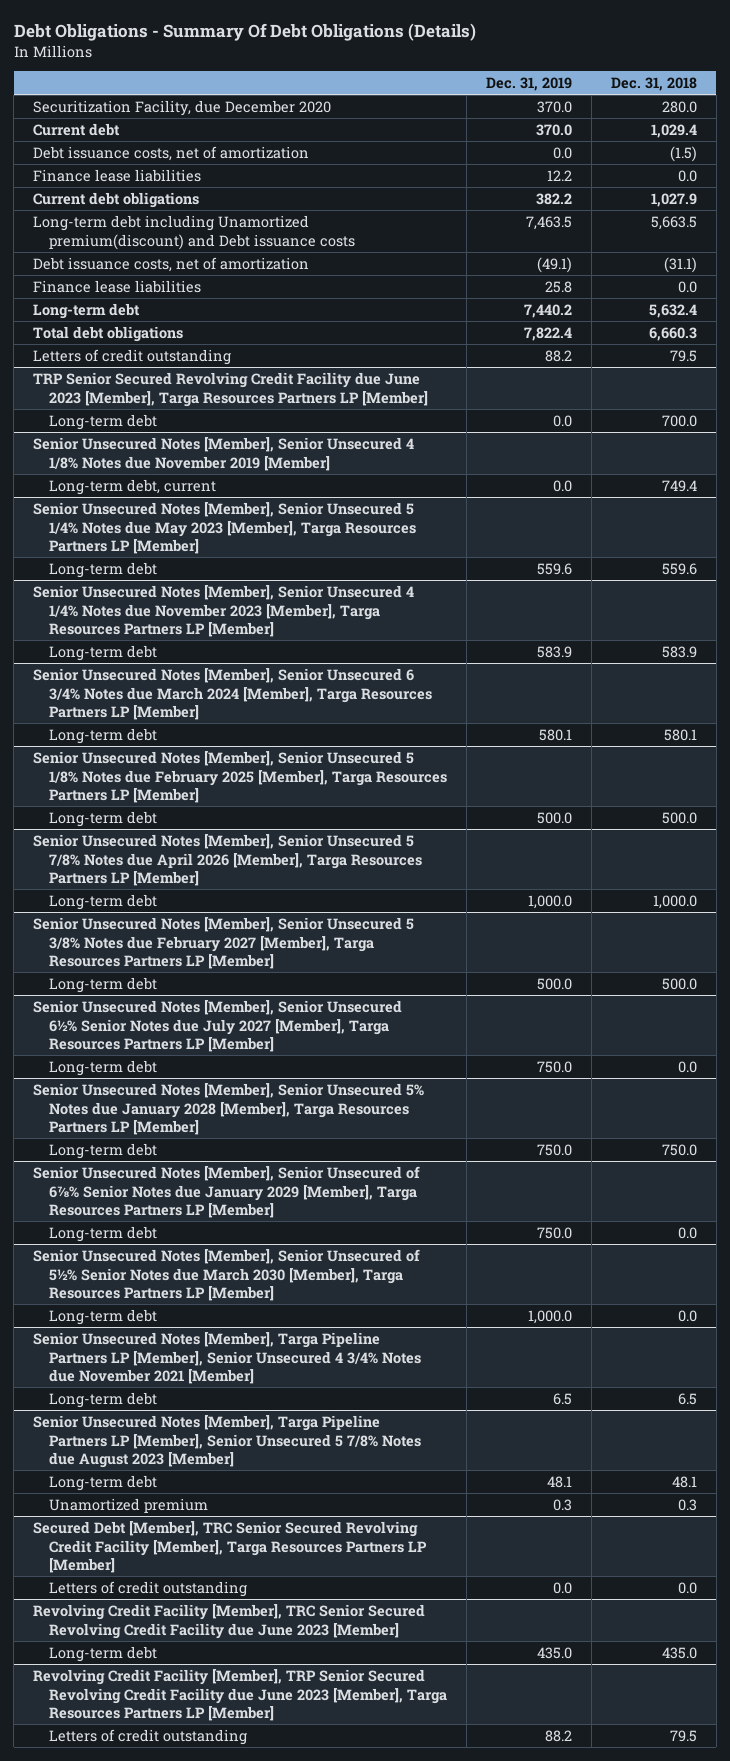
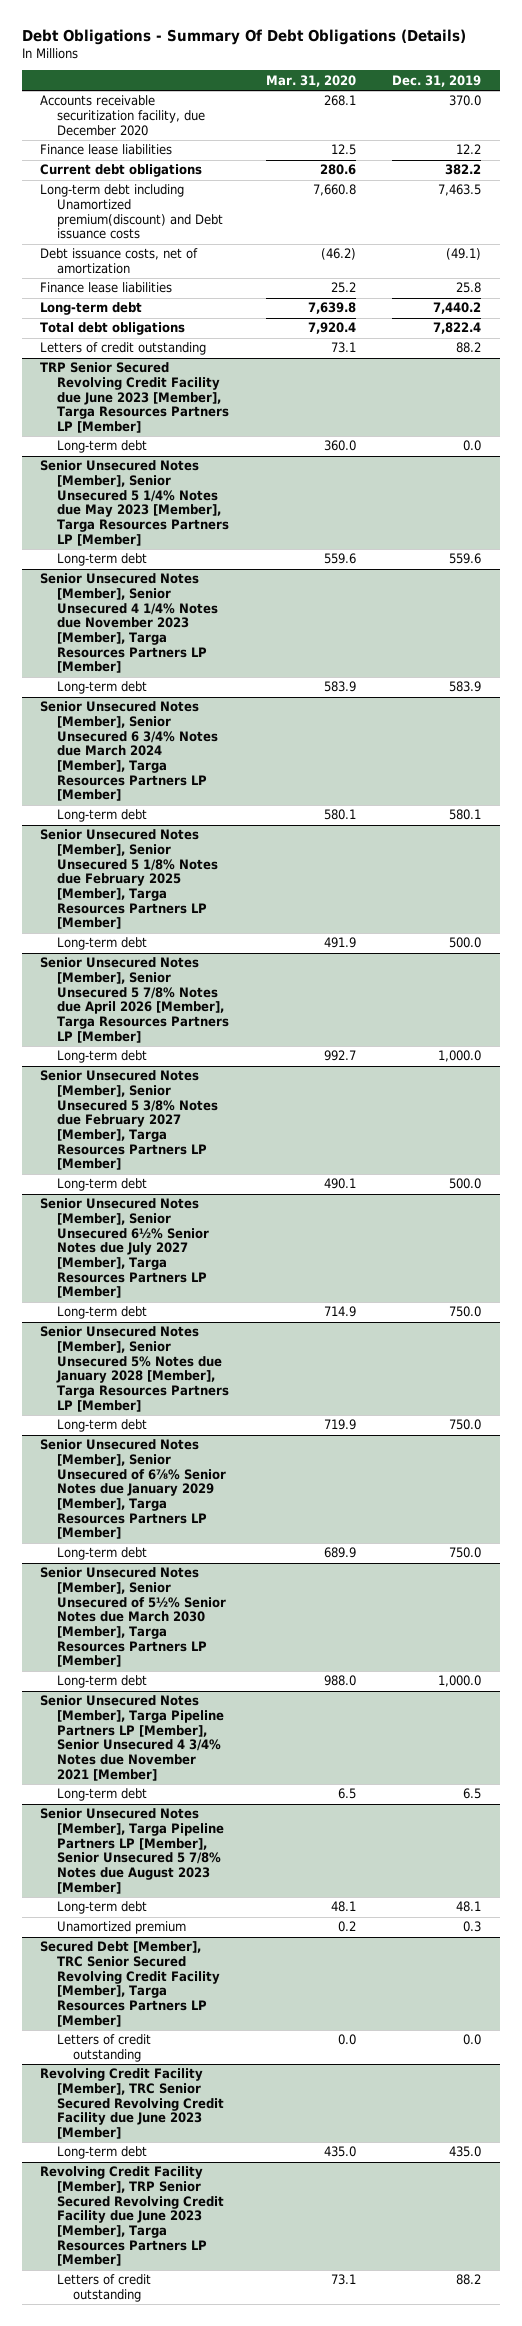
[610,77,697,92] Dec. 31, 2018 -> none
none -> [265,74,356,87] Mar. 31, 2020
[33,122,121,136] Current debt -> none
[33,145,310,161] Debt issuance costs, net of amortization -> none
[33,99,332,116] Securitization Facility, due December 2020 -> [40,95,205,136] Accounts receivable securitization facility, due December 2020
[33,436,415,471] Senior Unsecured Notes [Member], Senior Unsecured 4 1/8% Notes due November 2019 [Member] -> none
[49,478,217,495] Long-term debt, current -> none

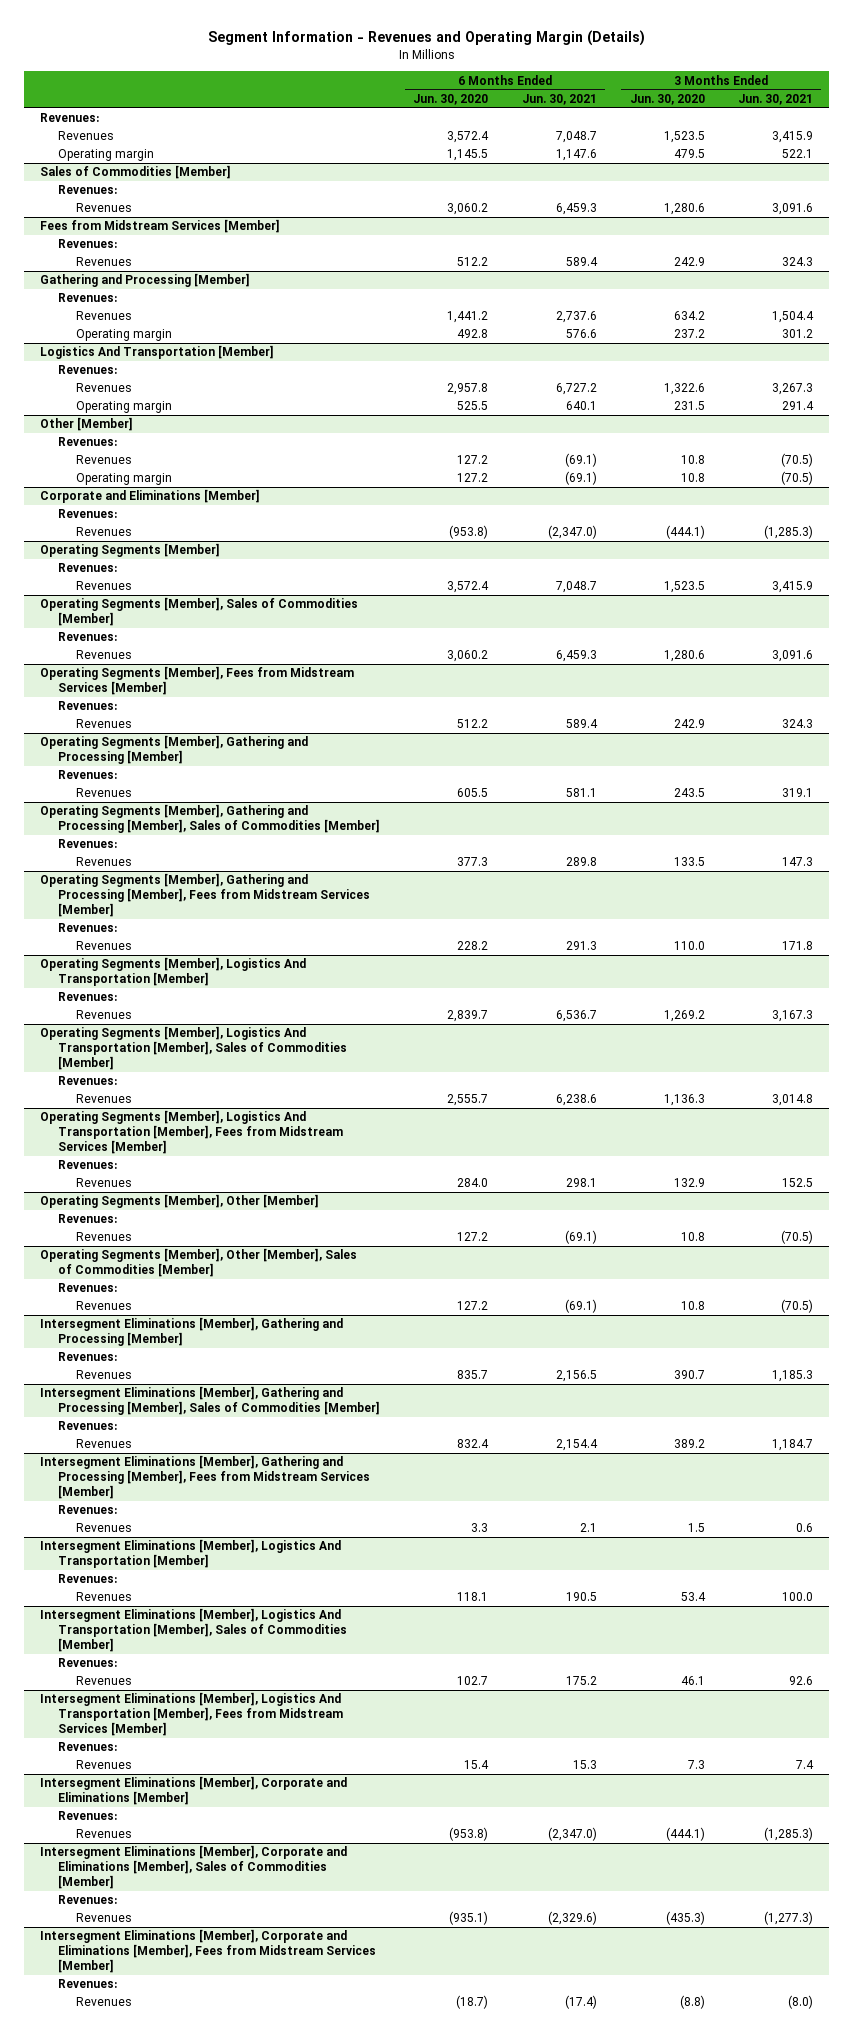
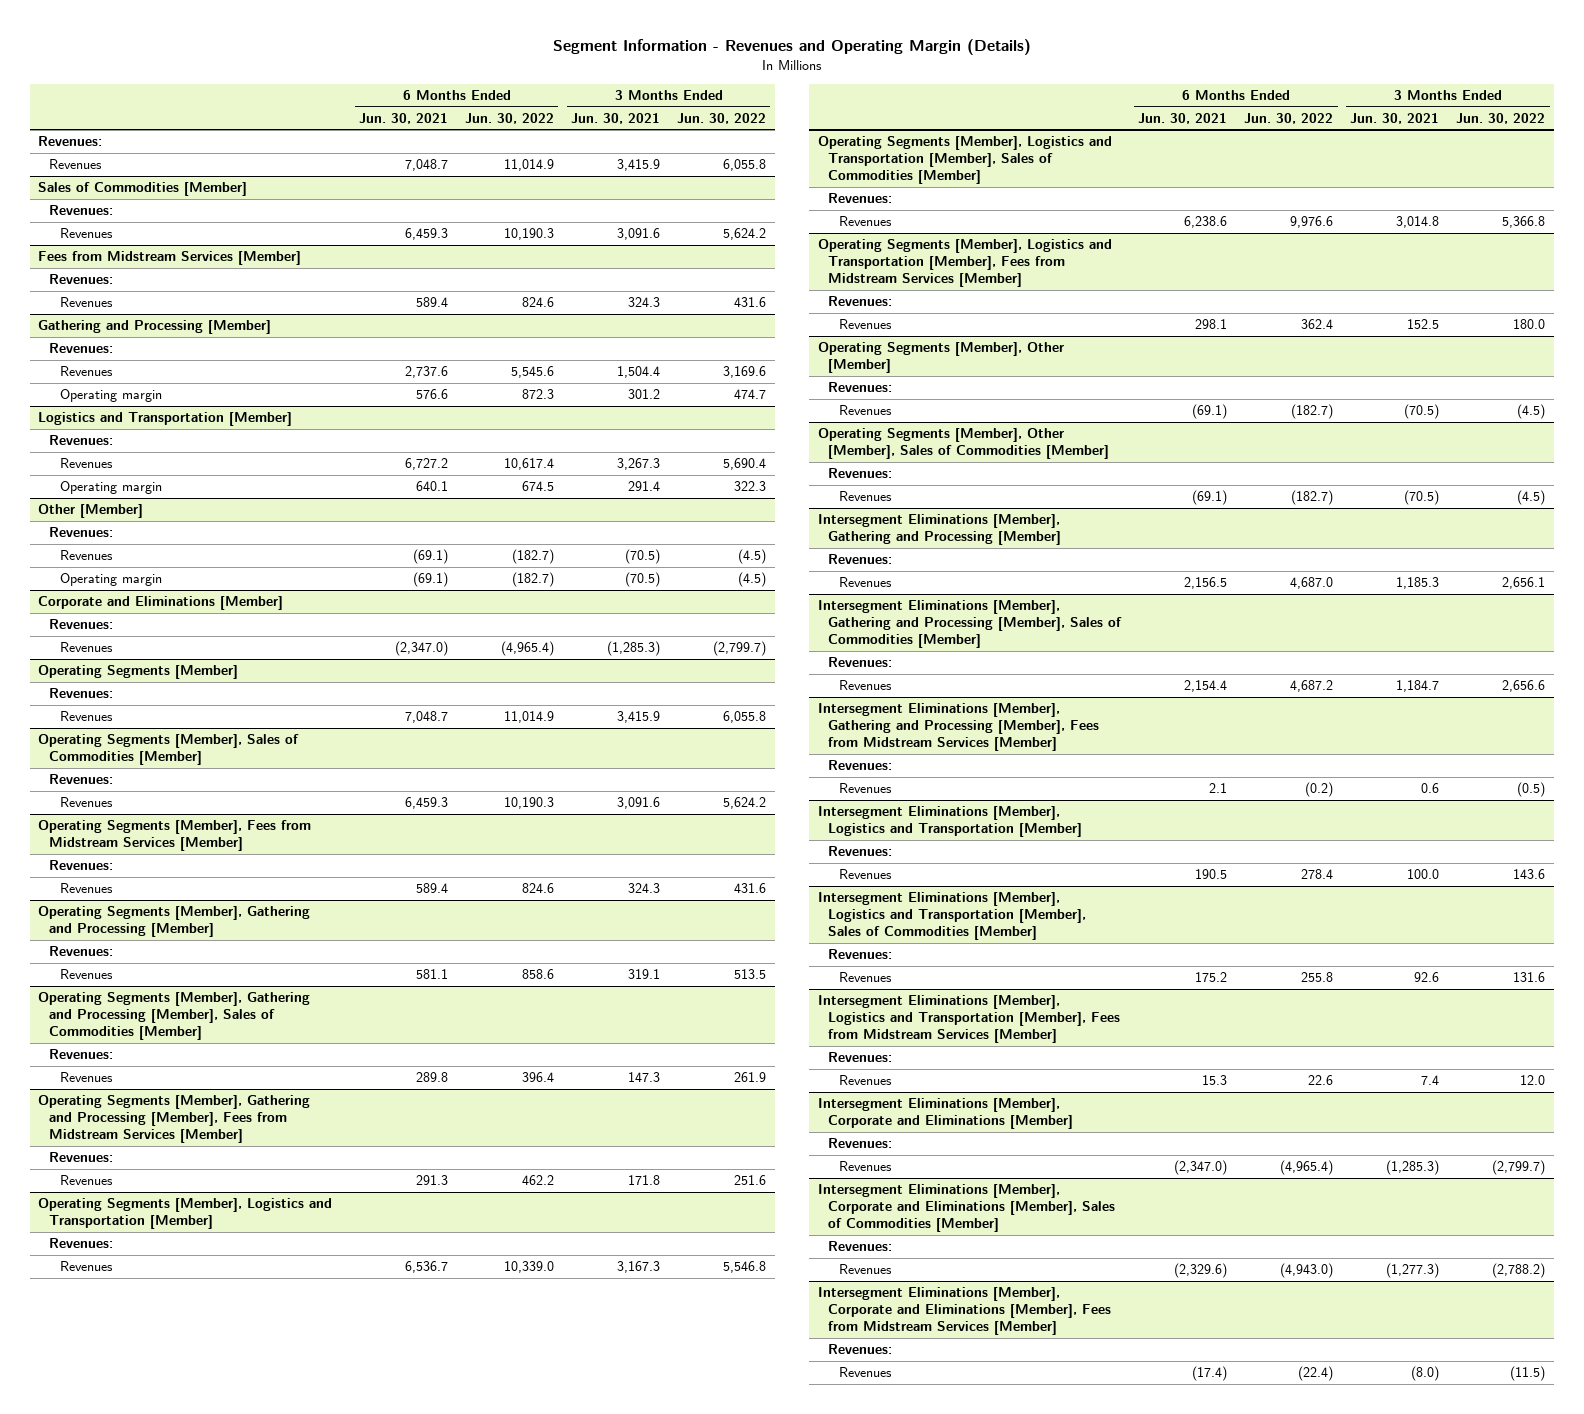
[413,93,489,105] Jun. 30, 2020 -> none
[629,93,705,105] Jun. 30, 2020 -> none
none -> [465,112,555,124] Jun. 30, 2022
none -> [677,112,767,124] Jun. 30, 2022
[58,149,155,162] Operating margin -> none
[40,345,275,360] Logistics And Transportation [Member] -> [38,412,293,427] Logistics and Transportation [Member]
[40,957,307,987] Operating Segments [Member], Logistics And Transportation [Member] -> [38,1198,333,1230] Operating Segments [Member], Logistics and Transportation [Member]
[40,1026,348,1071] Operating Segments [Member], Logistics And Transportation [Member], Sales of Commodities [Member] -> [817,136,1112,185] Operating Segments [Member], Logistics and Transportation [Member], Sales of Commodities [Member]
[40,1110,344,1155] Operating Segments [Member], Logistics And Transportation [Member], Fees from Midstream Services [Member] -> [817,239,1112,288] Operating Segments [Member], Logistics and Transportation [Member], Fees from Midstream Services [Member]
[40,1539,342,1569] Intersegment Eliminations [Member], Logistics And Transportation [Member] -> [817,806,1083,838] Intersegment Eliminations [Member], Logistics and Transportation [Member]
[40,1608,348,1653] Intersegment Eliminations [Member], Logistics And Transportation [Member], Sales of Commodities [Member] -> [817,892,1087,941] Intersegment Eliminations [Member], Logistics and Transportation [Member], Sales of Commodities [Member]
[40,1692,344,1737] Intersegment Eliminations [Member], Logistics And Transportation [Member], Fees from Midstream Services [Member] -> [817,995,1121,1044] Intersegment Eliminations [Member], Logistics and Transportation [Member], Fees from Midstream Services [Member]

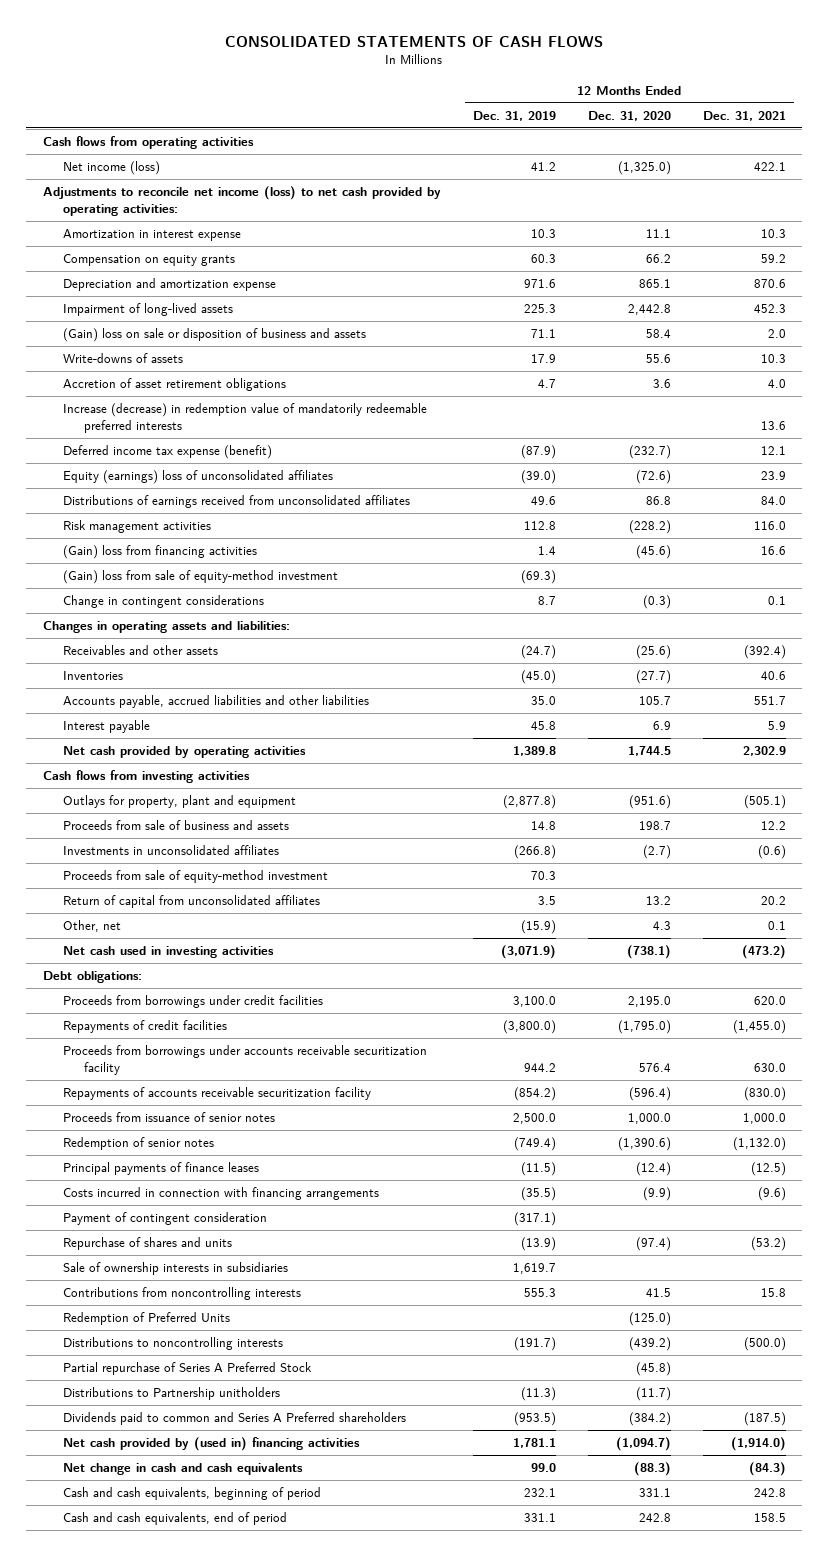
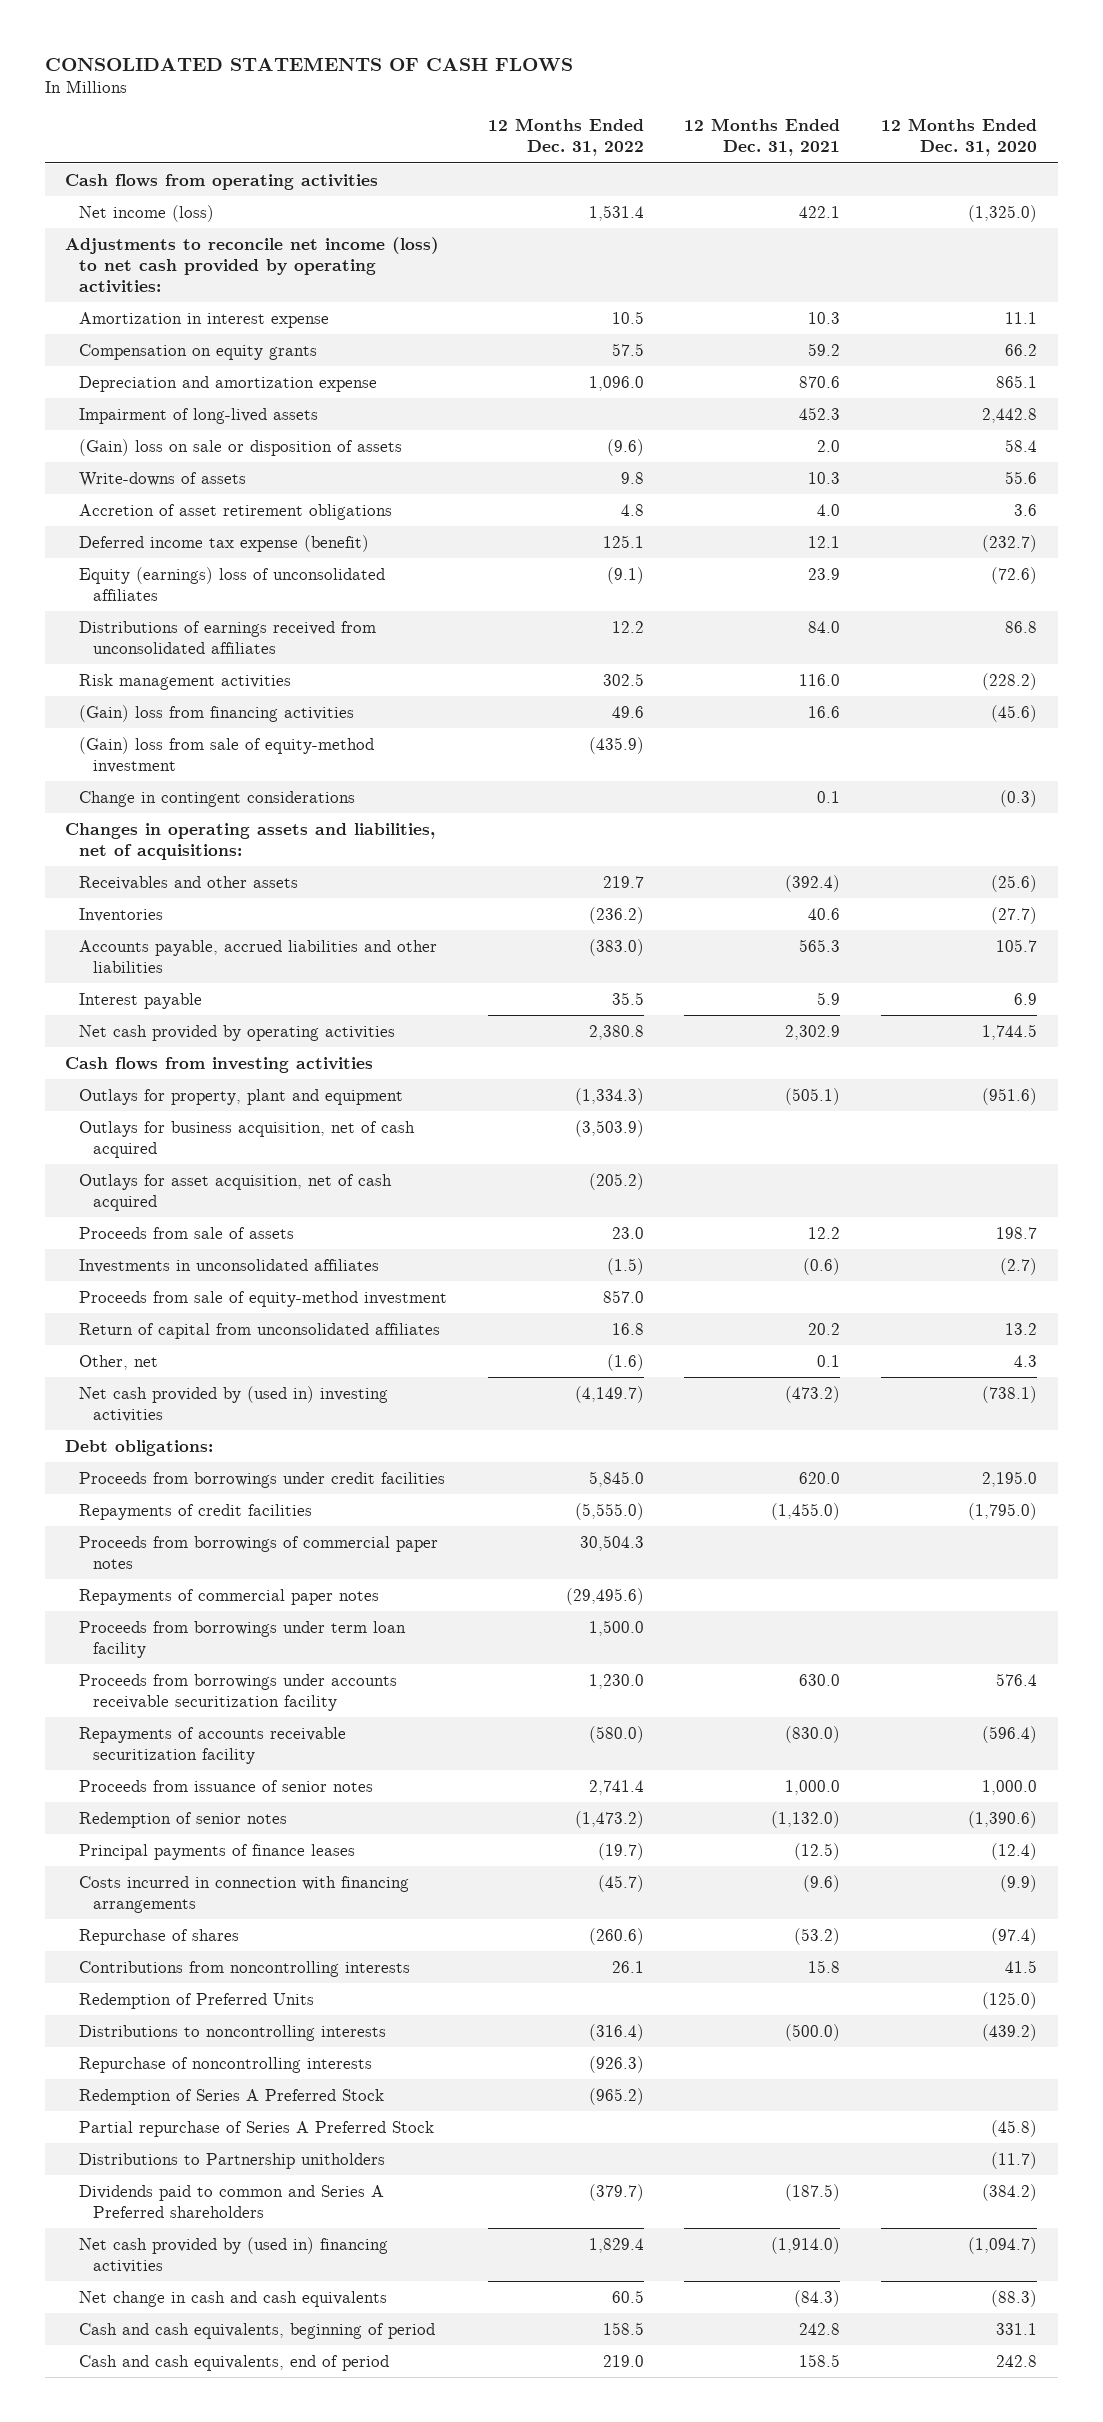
[472,110,556,121] Dec. 31, 2019 -> none
none -> [487,118,644,157] 12 Months Ended Dec. 31, 2022
[63,328,367,343] (Gain) loss on sale or disposition of business and assets -> [79,438,403,456] (Gain) loss on sale or disposition of assets
[63,403,428,433] Increase (decrease) in redemption value of mandatorily redeemable preferred interests -> none
[42,621,290,634] Changes in operating assets and liabilities: -> [65,822,436,860] Changes in operating assets and liabilities, net of acquisitions:
[754,696,787,706] 551.7 -> [799,938,841,952] 565.3
none -> [79,1120,416,1158] Outlays for business acquisition, net of cash acquired
none -> [79,1173,393,1211] Outlays for asset acquisition, net of cash acquired
[63,820,290,831] Proceeds from sale of business and assets -> [79,1226,295,1239] Proceeds from sale of assets
[63,946,275,959] Net cash used in investing activities -> [79,1385,389,1422] Net cash provided by (used in) investing activities
none -> [79,1535,439,1569] Proceeds from borrowings of commercial paper notes
none -> [79,1588,380,1605] Repayments of commercial paper notes
none -> [79,1620,407,1658] Proceeds from borrowings under term loan facility
[63,1212,268,1226] Payment of contingent consideration -> none
[63,1262,289,1276] Sale of ownership interests in subsidiaries -> none
[63,1237,233,1251] Repurchase of shares and units -> [79,1928,240,1945] Repurchase of shares
none -> [79,2056,373,2073] Repurchase of noncontrolling interests
none -> [79,2088,385,2105] Redemption of Series A Preferred Stock

